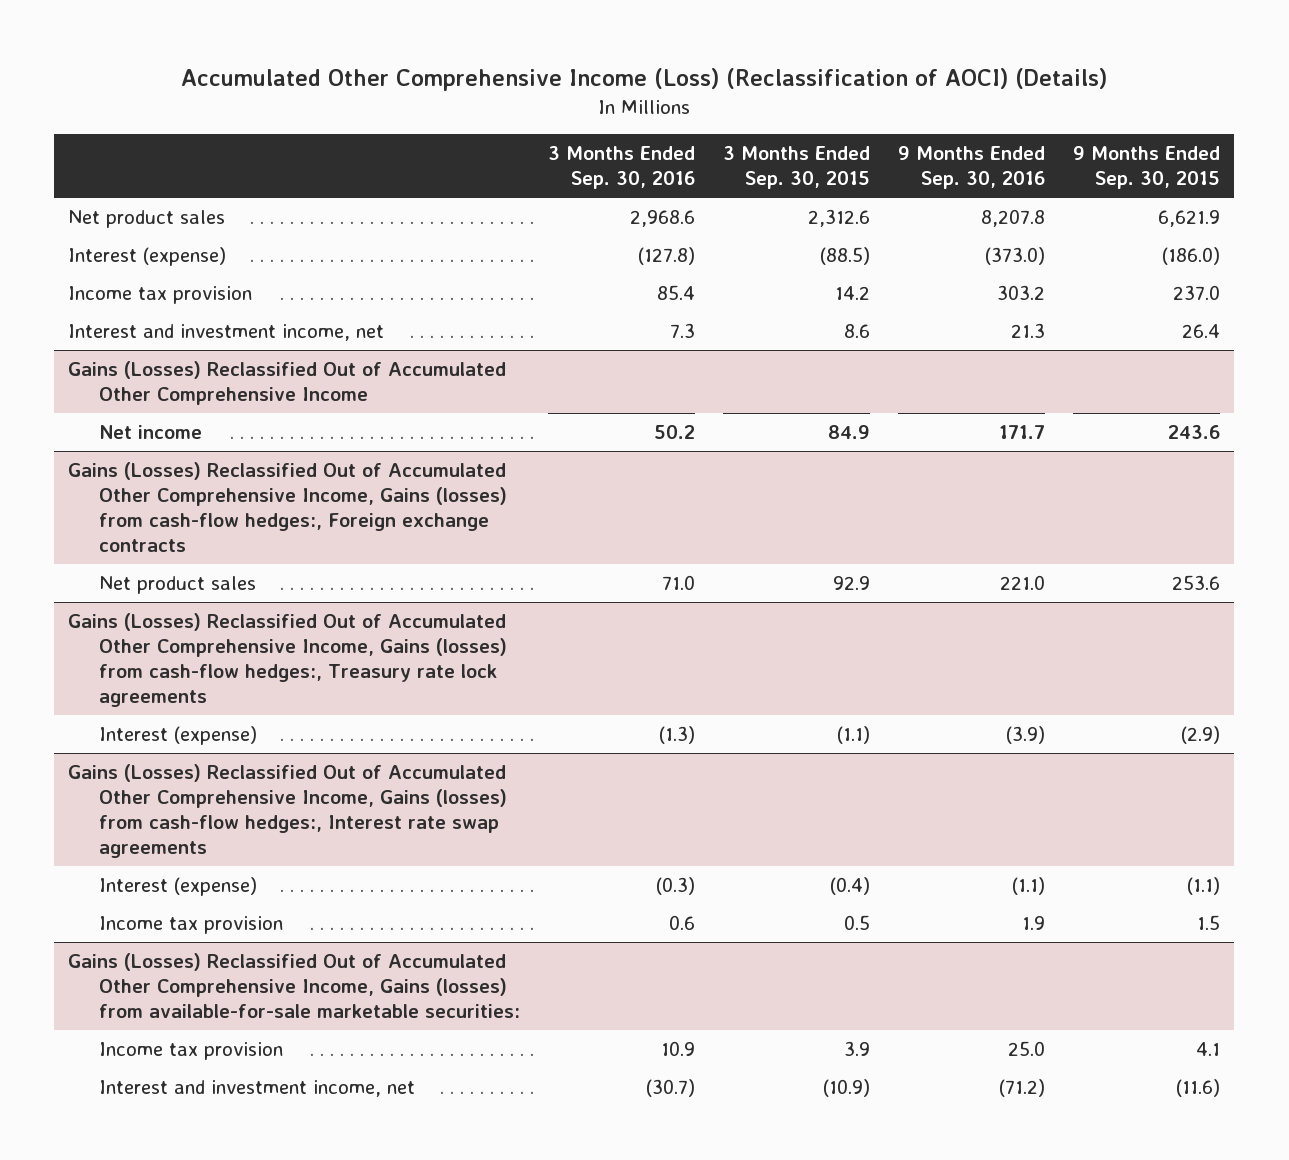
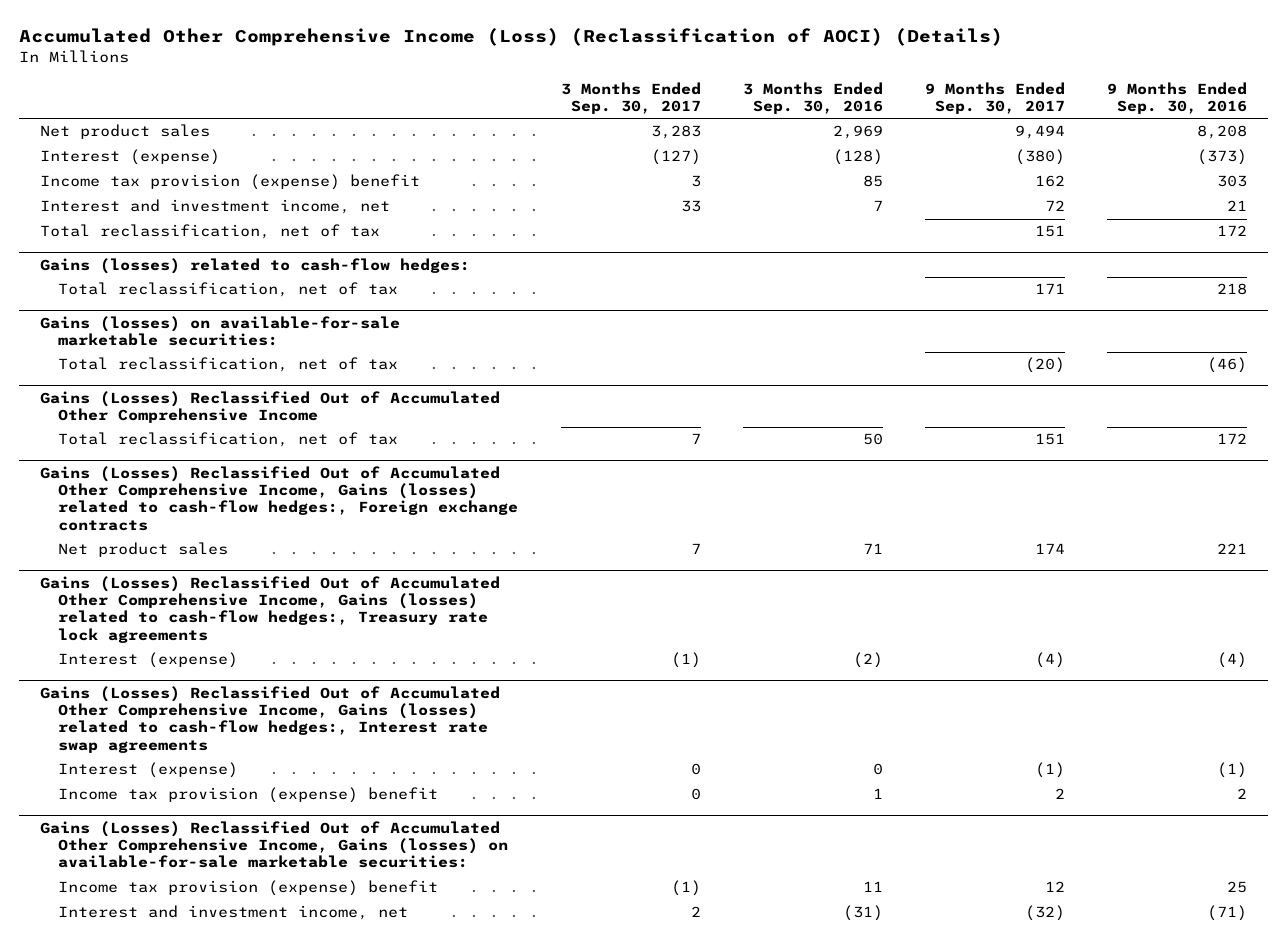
[723,146,871,190] 3 Months Ended Sep. 30, 2015 -> none
[1073,146,1221,190] 9 Months Ended Sep. 30, 2015 -> none
none -> [560,82,701,115] 3 Months Ended Sep. 30, 2017
none -> [924,82,1065,115] 9 Months Ended Sep. 30, 2017
[630,210,696,228] 2,968.6 -> [832,125,883,140] 2,969
[981,209,1046,228] 8,207.8 -> [1196,125,1247,140] 8,208
[638,247,696,266] (127.8) -> [832,149,883,166] (128)
[985,247,1046,266] (373.0) -> [1196,149,1247,166] (373)
[68,286,253,305] Income tax provision -> [40,174,421,191] Income tax provision (expense) benefit
[657,285,696,301] 85.4 -> [862,175,883,188] 85
[997,285,1046,301] 303.2 -> [1216,175,1247,188] 303
[670,323,696,339] 7.3 -> [872,200,883,212] 7
[1011,323,1046,339] 21.3 -> [1226,200,1247,212] 21
none -> [40,224,381,240] Total reclassification, net of tax
none -> [40,258,471,275] Gains (losses) related to cash-flow hedges:
none -> [58,282,399,298] Total reclassification, net of tax
none -> [40,316,401,347] Gains (losses) on available-for-sale marketable securities:
none -> [58,357,399,373] Total reclassification, net of tax
[99,425,203,440] Net income -> none
none -> [58,432,399,448] Total reclassification, net of tax
[68,462,508,552] Gains (Losses) Reclassified Out of Accumulated Other Comprehensive Income, Gains (losses) from cash-flow hedges:, Foreign exchange contracts -> [40,466,519,531] Gains (Losses) Reclassified Out of Accumulated Other Comprehensive Income, Gains (losses) related to cash-flow hedges:, Foreign exchange contracts
[662,575,696,591] 71.0 -> [862,543,883,555] 71
[1000,575,1046,591] 221.0 -> [1216,543,1247,555] 221
[68,613,508,707] Gains (Losses) Reclassified Out of Accumulated Other Comprehensive Income, Gains (losses) from cash-flow hedges:, Treasury rate lock agreements -> [40,576,501,643] Gains (Losses) Reclassified Out of Accumulated Other Comprehensive Income, Gains (losses) related to cash-flow hedges:, Treasury rate lock agreements
[659,726,696,745] (1.3) -> [852,652,883,669] (2)
[1006,726,1046,745] (3.9) -> [1216,652,1247,669] (4)
[68,764,508,858] Gains (Losses) Reclassified Out of Accumulated Other Comprehensive Income, Gains (losses) from cash-flow hedges:, Interest rate swap agreements -> [40,686,501,753] Gains (Losses) Reclassified Out of Accumulated Other Comprehensive Income, Gains (losses) related to cash-flow hedges:, Interest rate swap agreements
[656,877,696,896] (0.3) -> [872,763,883,776] 0
[1012,877,1046,896] (1.1) -> [1216,762,1247,779] (1)
[99,916,284,935] Income tax provision -> [58,787,439,804] Income tax provision (expense) benefit
[669,915,696,931] 0.6 -> [872,788,883,800] 1
[1022,916,1046,931] 1.9 -> [1236,788,1247,800] 2
[68,953,521,1018] Gains (Losses) Reclassified Out of Accumulated Other Comprehensive Income, Gains (losses) from available-for-sale marketable securities: -> [40,821,509,869] Gains (Losses) Reclassified Out of Accumulated Other Comprehensive Income, Gains (losses) on available-for-sale marketable securities:
[99,1042,284,1061] Income tax provision -> [58,880,439,897] Income tax provision (expense) benefit
[661,1041,696,1057] 10.9 -> [862,881,883,893] 11
[1008,1041,1046,1057] 25.0 -> [1226,881,1247,894] 25
[646,1079,696,1098] (30.7) -> [842,905,883,922] (31)
[999,1079,1046,1098] (71.2) -> [1206,905,1247,922] (71)

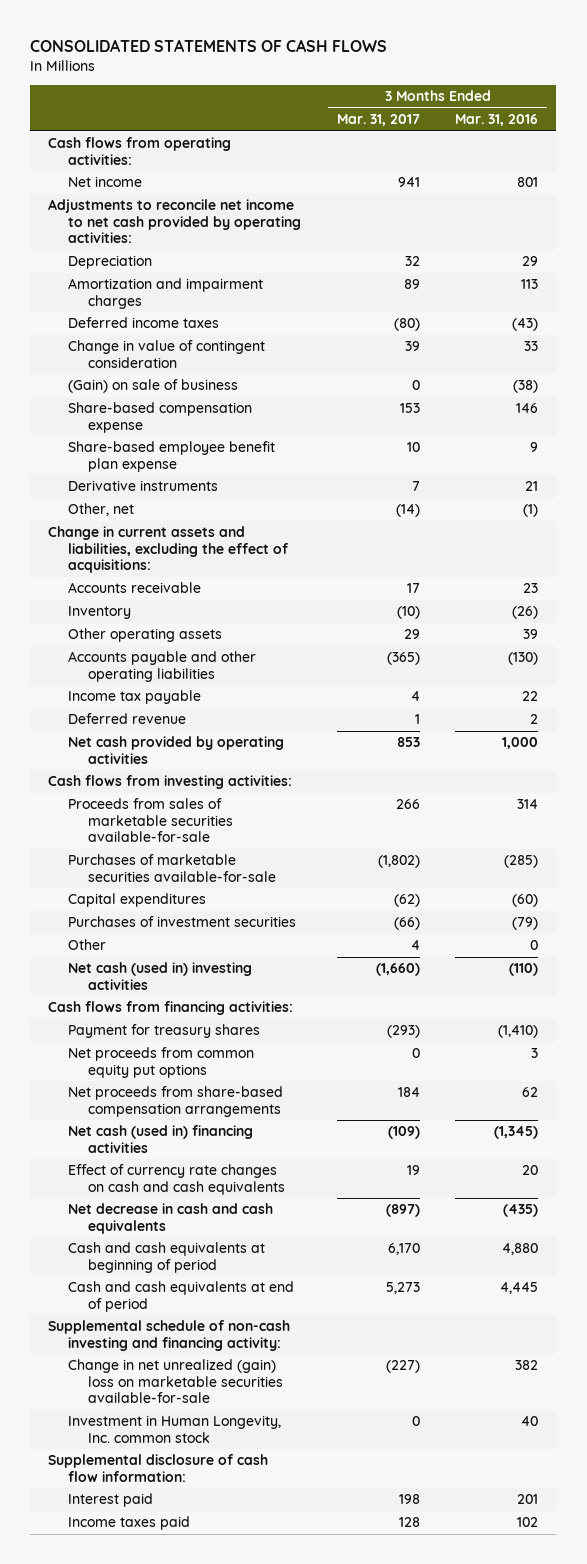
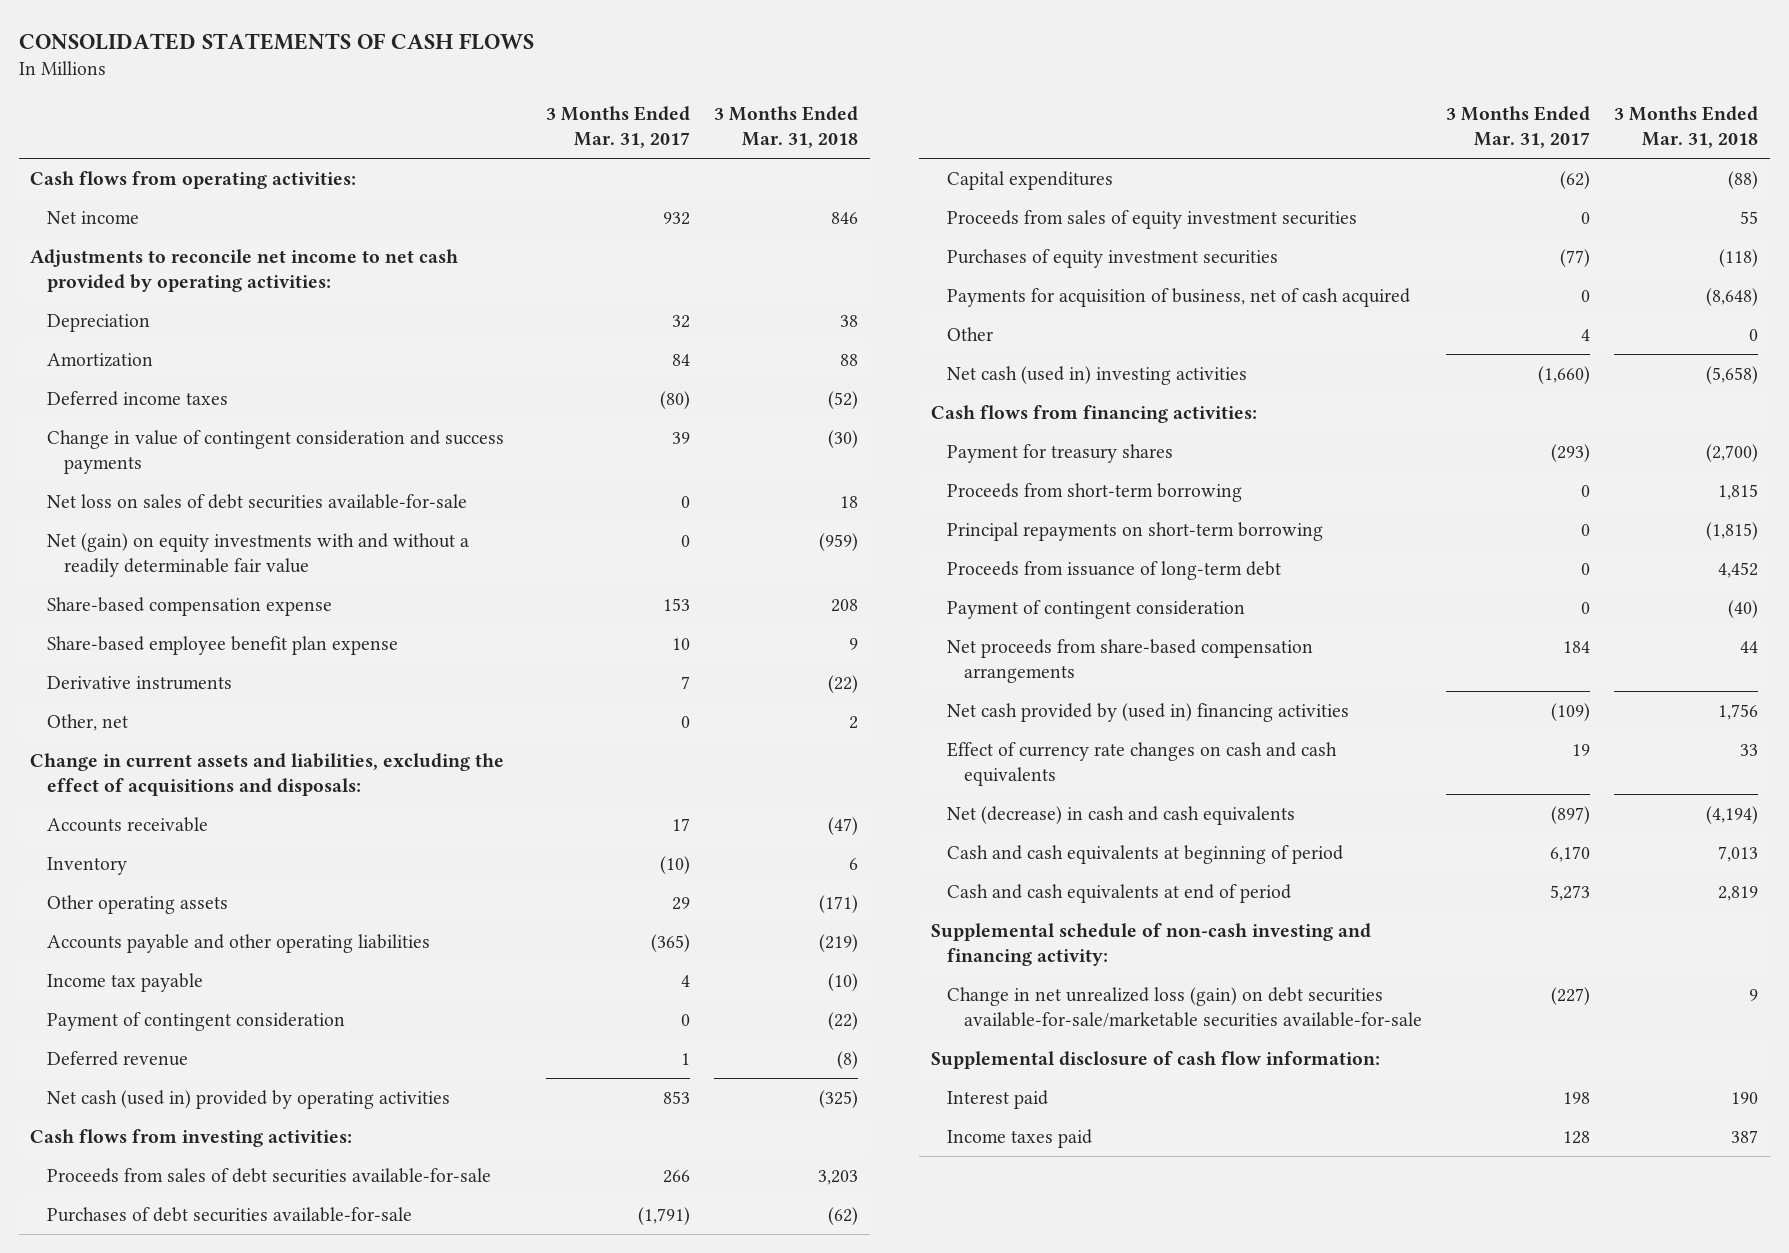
[455,114,539,127] Mar. 31, 2016 -> none
none -> [713,106,858,149] 3 Months Ended Mar. 31, 2018
[397,177,420,188] 941 -> [663,211,691,225] 932
[68,278,264,309] Amortization and impairment charges -> [47,352,154,367] Amortization
[403,279,420,290] 89 -> [672,353,691,366] 84
[68,379,239,394] (Gain) on sale of business -> none
[68,340,266,368] Change in value of contingent consideration -> [47,429,505,474] Change in value of contingent consideration and success payments
none -> [47,493,468,509] Net loss on sales of debt securities available-for-sale
none -> [47,532,470,577] Net (gain) on equity investments with and without a readily determinable fair value
[395,504,420,518] (14) -> [681,715,691,728] 0
[48,526,290,574] Change in current assets and liabilities, excluding the effect of acquisitions: -> [30,752,505,796] Change in current assets and liabilities, excluding the effect of acquisitions and disposals:
none -> [47,1011,346,1031] Payment of contingent consideration
[68,736,285,764] Net cash provided by operating activities -> [47,1089,451,1109] Net cash (used in) provided by operating activities
[68,798,234,843] Proceeds from sales of marketable securities available-for-sale -> [47,1167,492,1183] Proceeds from sales of debt securities available-for-sale
[68,854,277,882] Purchases of marketable securities available-for-sale -> [47,1206,413,1222] Purchases of debt securities available-for-sale
[377,855,420,869] (1,802) -> [638,1206,691,1225] (1,791)
none -> [947,209,1358,229] Proceeds from sales of equity investment securities
[68,916,297,928] Purchases of investment securities -> [947,248,1279,268] Purchases of equity investment securities
[393,917,420,931] (66) -> [1560,248,1591,267] (77)
none -> [947,287,1411,307] Payments for acquisition of business, net of cash acquired
none -> [947,482,1243,502] Proceeds from short-term borrowing
none -> [947,521,1324,541] Principal repayments on short-term borrowing
none -> [947,560,1282,580] Proceeds from issuance of long-term debt
[68,1047,255,1078] Net proceeds from common equity put options -> [947,599,1246,619] Payment of contingent consideration
[68,1125,254,1153] Net cash (used in) financing activities -> [947,702,1350,722] Net cash provided by (used in) financing activities
[68,1203,274,1234] Net decrease in cash and cash equivalents -> [947,805,1296,825] Net (decrease) in cash and cash equivalents
[68,1415,282,1443] Investment in Human Longevity, Inc. common stock -> none
[68,1359,284,1404] Change in net unrealized (gain) loss on marketable securities available-for-sale -> [947,986,1423,1027] Change in net unrealized loss (gain) on debt securities available-for-sale/marketable securities available-for-sale

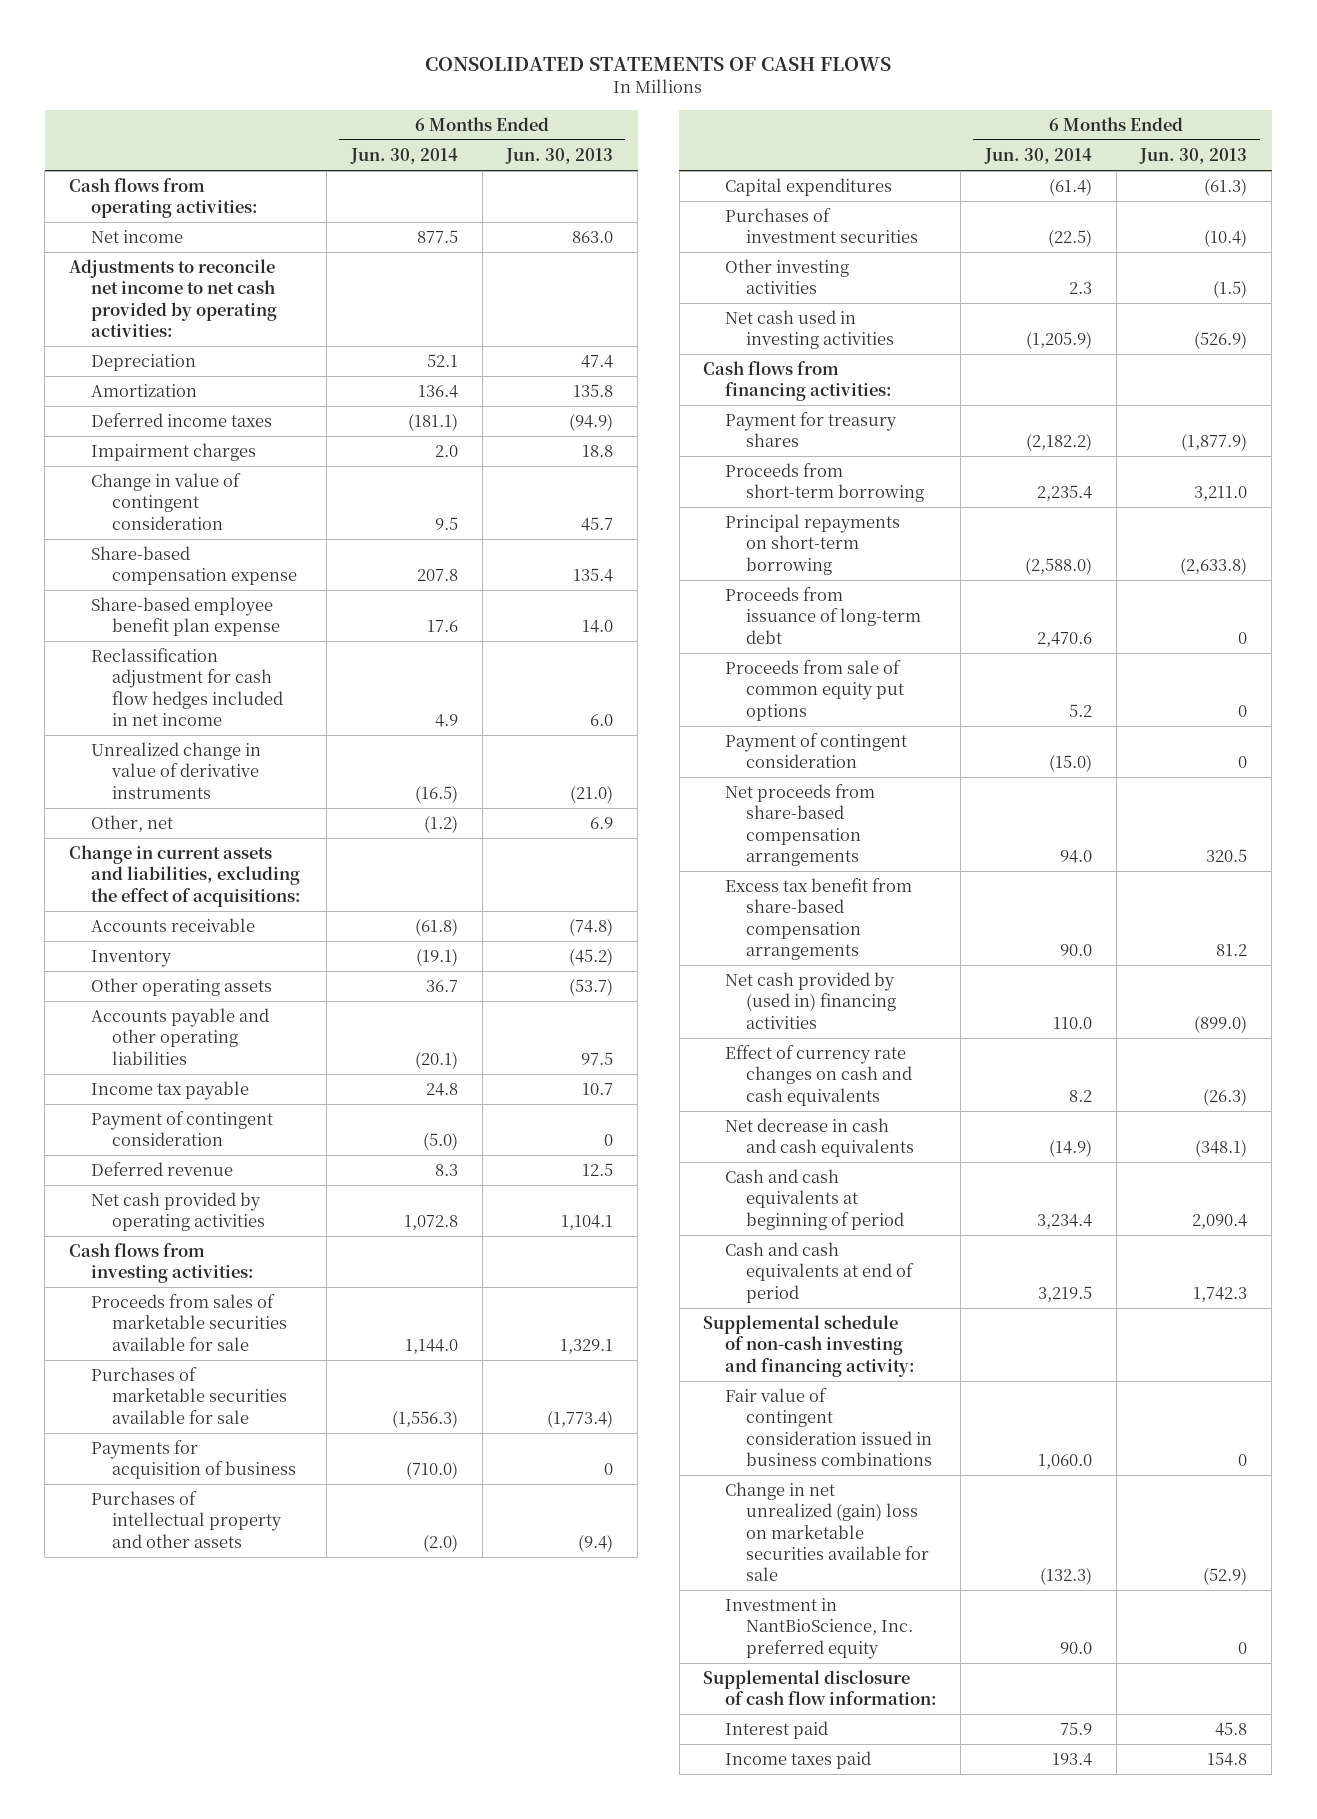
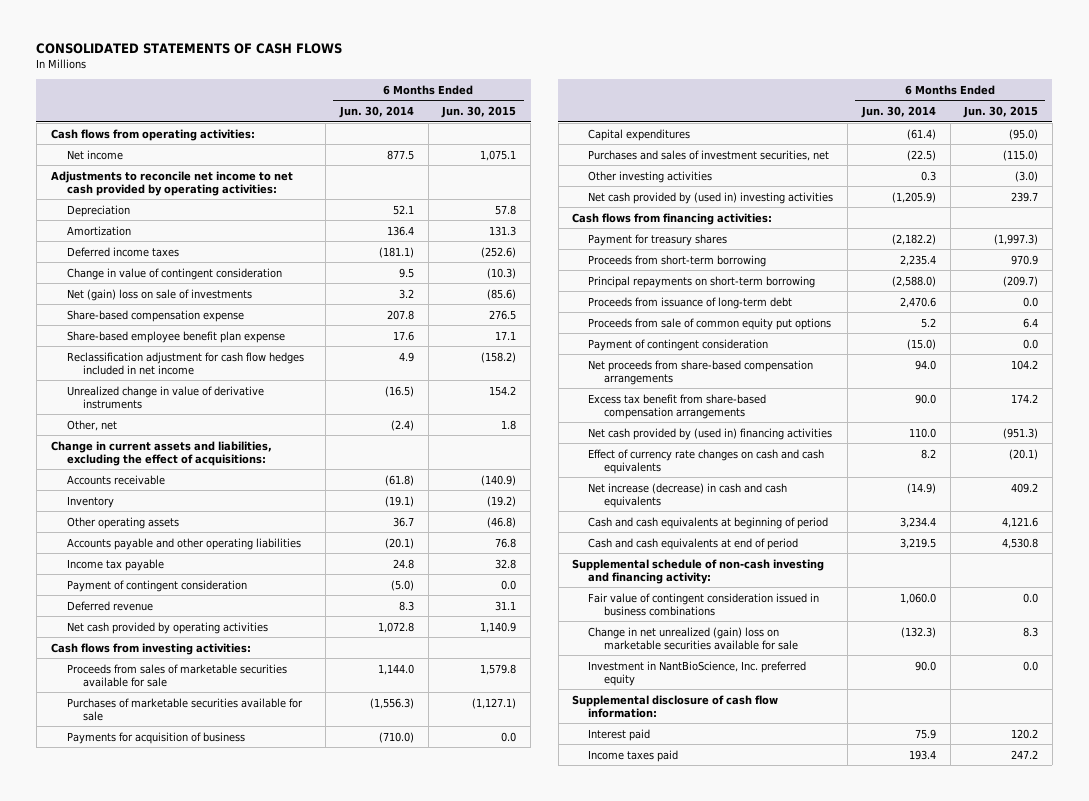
[505,148,614,165] Jun. 30, 2013 -> none
none -> [441,106,517,119] Jun. 30, 2015
[90,443,256,462] Impairment charges -> none
none -> [66,288,252,301] Net (gain) loss on sale of investments
[424,815,459,834] (1.2) -> [391,419,415,431] (2.4)
[90,1491,283,1548] Purchases of intellectual property and other assets -> none
[724,208,919,244] Purchases of investment securities -> [588,149,830,161] Purchases and sales of investment securities, net
[1069,282,1093,295] 2.3 -> [920,170,936,181] 0.3
[724,310,895,350] Net cash used in investing activities -> [588,191,834,204] Net cash provided by (used in) investing activities
[724,1118,915,1158] Net decrease in cash and cash equivalents -> [588,482,788,508] Net increase (decrease) in cash and cash equivalents

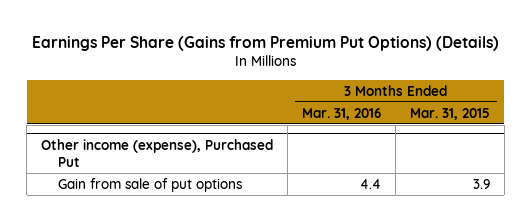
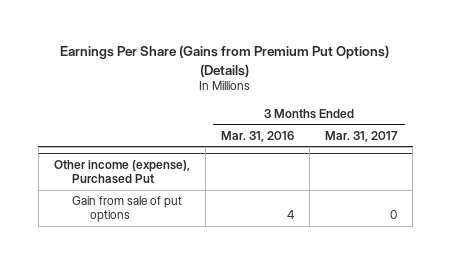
[409,107,490,120] Mar. 31, 2015 -> none
none -> [324,130,398,142] Mar. 31, 2017
[360,178,382,189] 4.4 -> [286,210,295,220] 4

